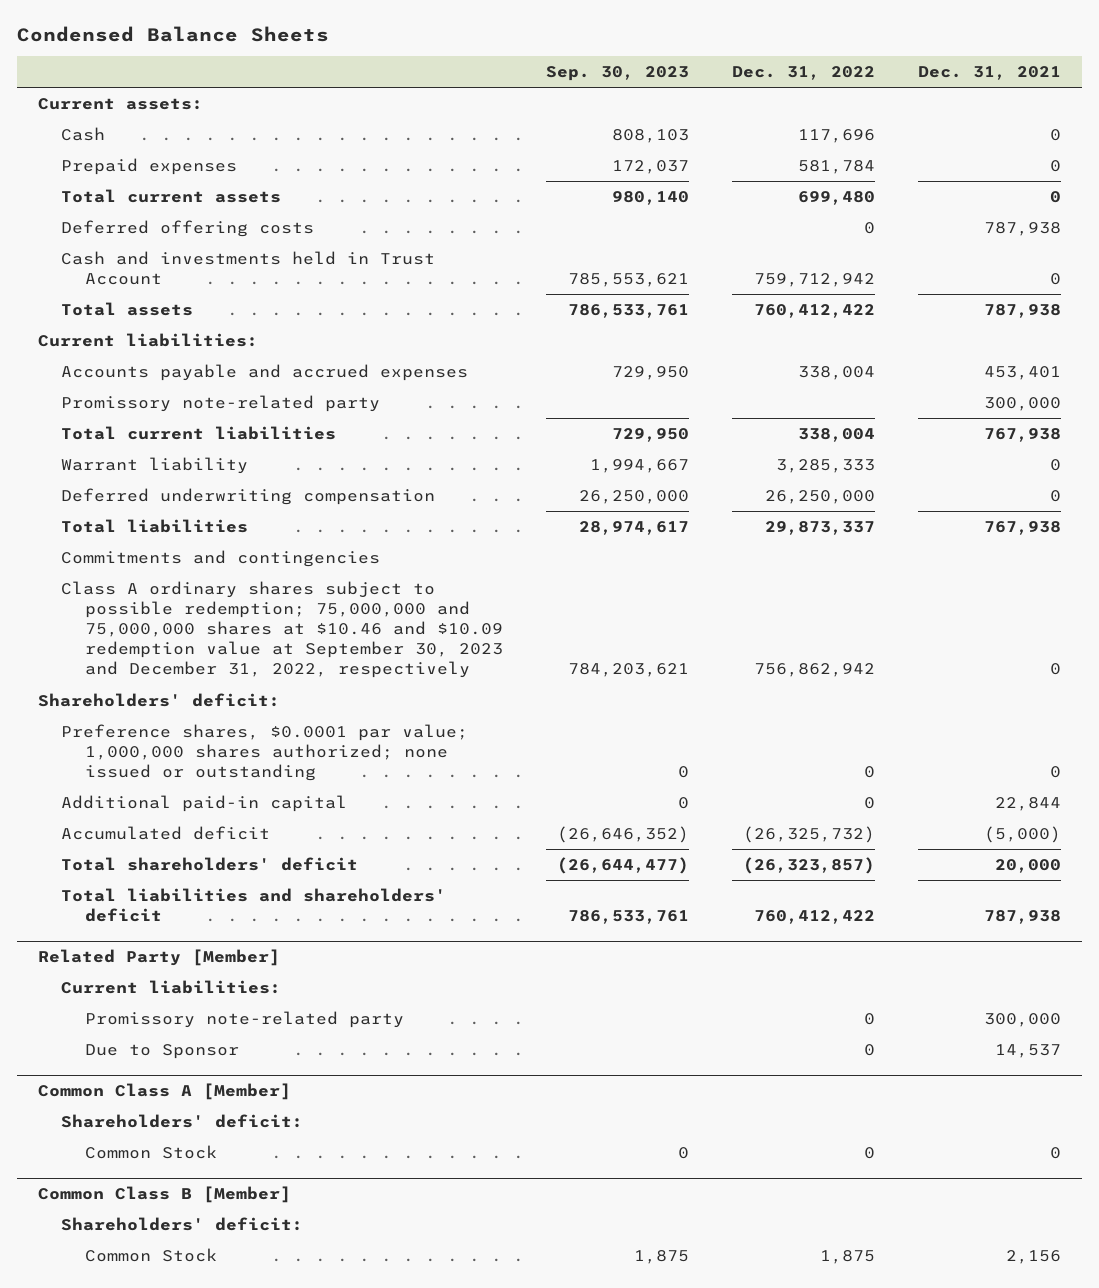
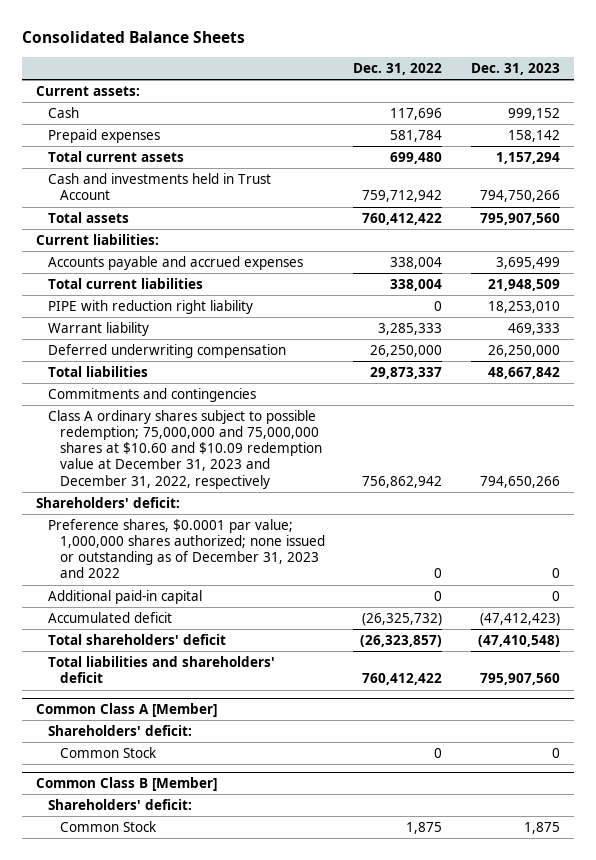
[16,25,329,42] Condensed Balance Sheets -> [22,31,246,44] Consolidated Balance Sheets
[545,66,689,82] Sep. 30, 2023 -> none
[917,66,1061,81] Dec. 31, 2021 -> none
none -> [470,62,560,75] Dec. 31, 2023
[61,220,315,238] Deferred offering costs -> none
[61,395,381,413] Promissory note-related party -> none
none -> [47,300,253,315] PIPE with reduction right liability
[61,581,503,679] Class A ordinary shares subject to possible redemption; 75,000,000 and 75,000,000 shares at $10.46 and $10.09 redemption value at September 30, 2023 and December 31, 2022, respectively -> [47,410,322,489] Class A ordinary shares subject to possible redemption; 75,000,000 and 75,000,000 shares at $10.60 and $10.09 redemption value at December 31, 2023 and December 31, 2022, respectively
[61,724,469,782] Preference shares, $0.0001 par value; 1,000,000 shares authorized; none issued or outstanding -> [47,519,325,579] Preference shares, $0.0001 par value; 1,000,000 shares authorized; none issued or outstanding as of December 31, 2023 and 2022
[38,949,281,967] Related Party [Member] -> none
[61,980,282,995] Current liabilities: -> none
[84,1011,404,1029] Promissory note-related party -> none
[84,1044,239,1060] Due to Sponsor -> none

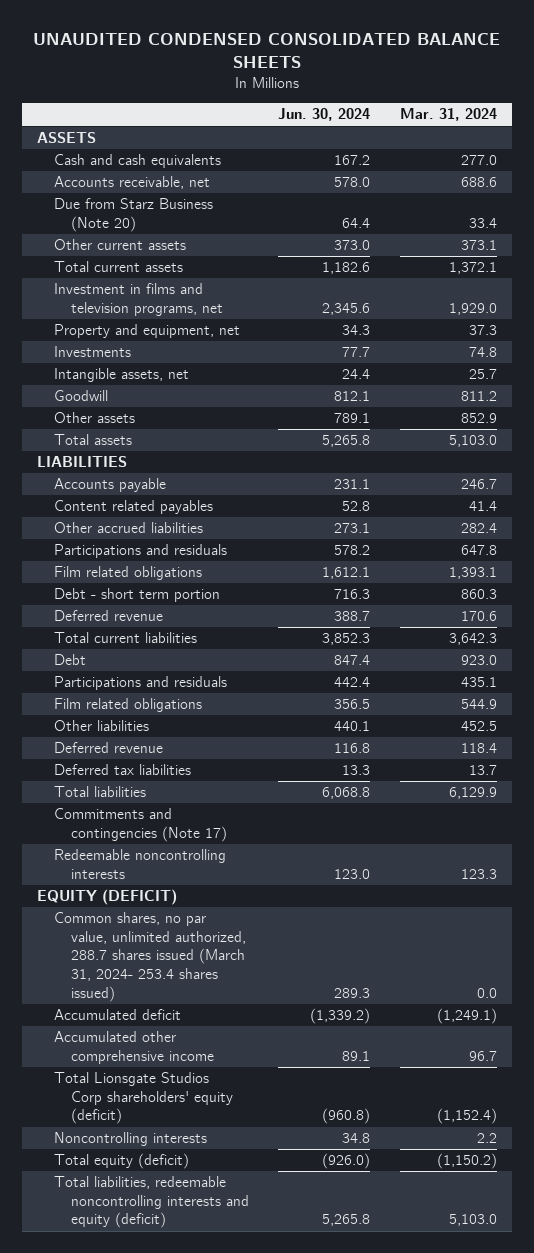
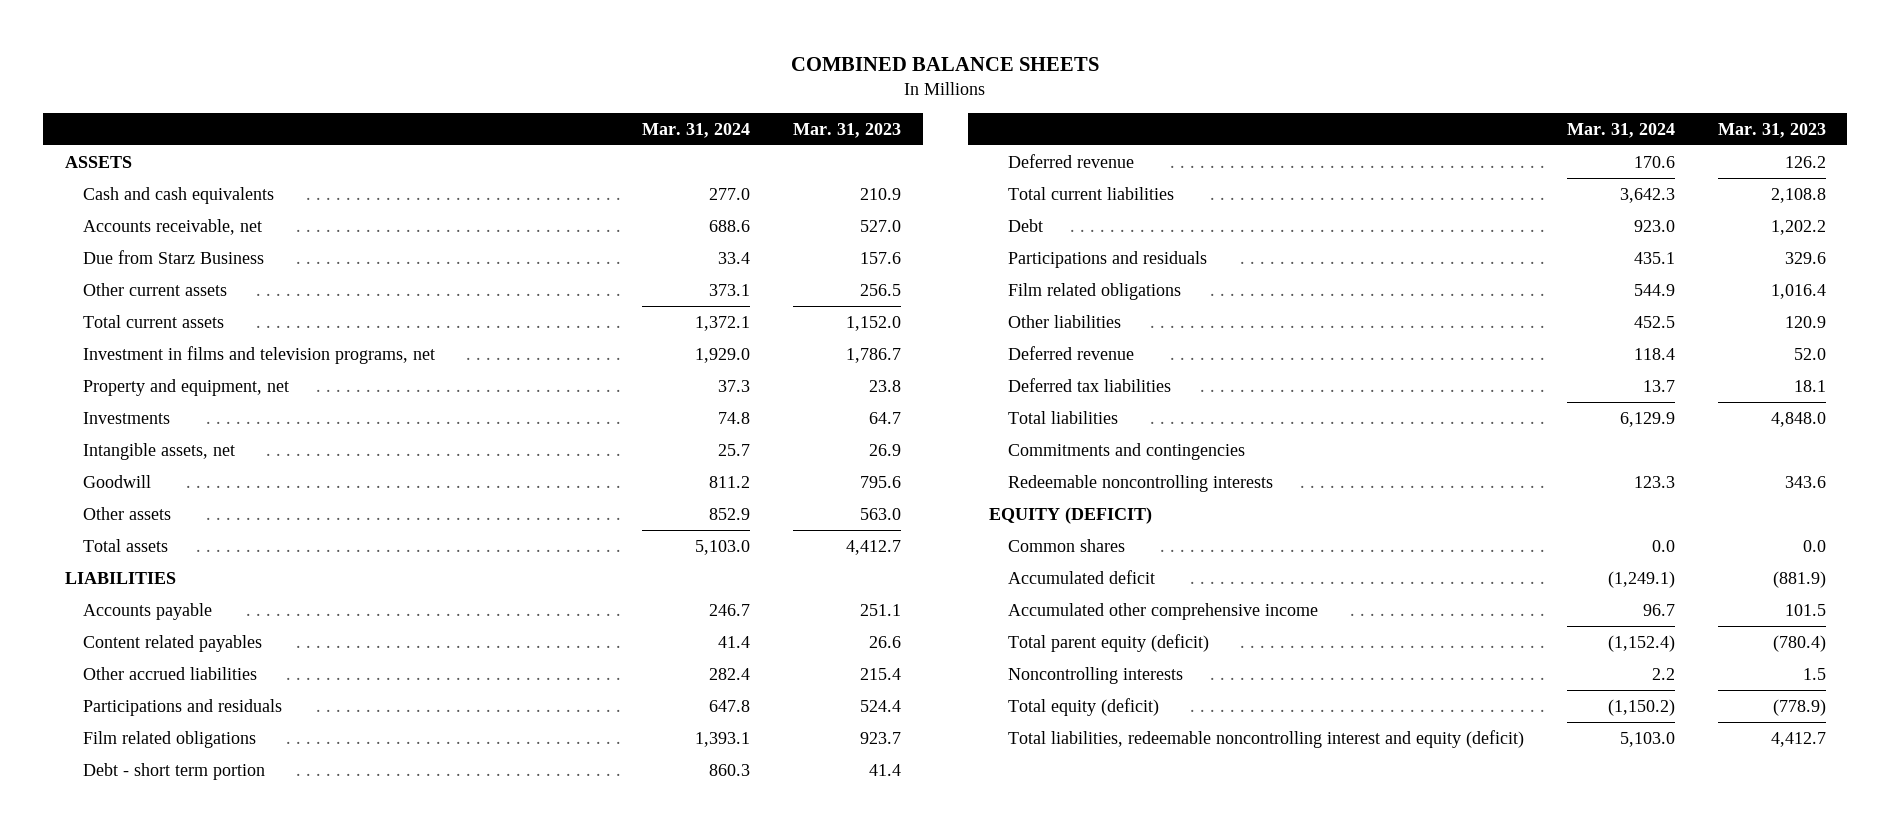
[33,33,501,69] UNAUDITED CONDENSED CONSOLIDATED BALANCE SHEETS -> [791,56,1100,71] COMBINED BALANCE SHEETS
[278,108,371,122] Jun. 30, 2024 -> none
none -> [793,122,902,138] Mar. 31, 2023
[54,198,214,232] Due from Starz Business (Note 20) -> [83,249,265,264] Due from Starz Business
[54,808,227,842] Commitments and contingencies (Note 17) -> [1007,442,1245,460] Commitments and contingencies
[54,912,246,1002] Common shares, no par value, unlimited authorized, 288.7 shares issued (March 31, 2024- 253.4 shares issued) -> [1007,538,1125,552] Common shares
[54,1072,233,1125] Total Lionsgate Studios Corp shareholders' equity (deficit) -> [1007,633,1209,652] Total parent equity (deficit)
[54,1176,249,1229] Total liabilities, redeemable noncontrolling interests and equity (deficit) -> [1007,729,1524,748] Total liabilities, redeemable noncontrolling interest and equity (deficit)

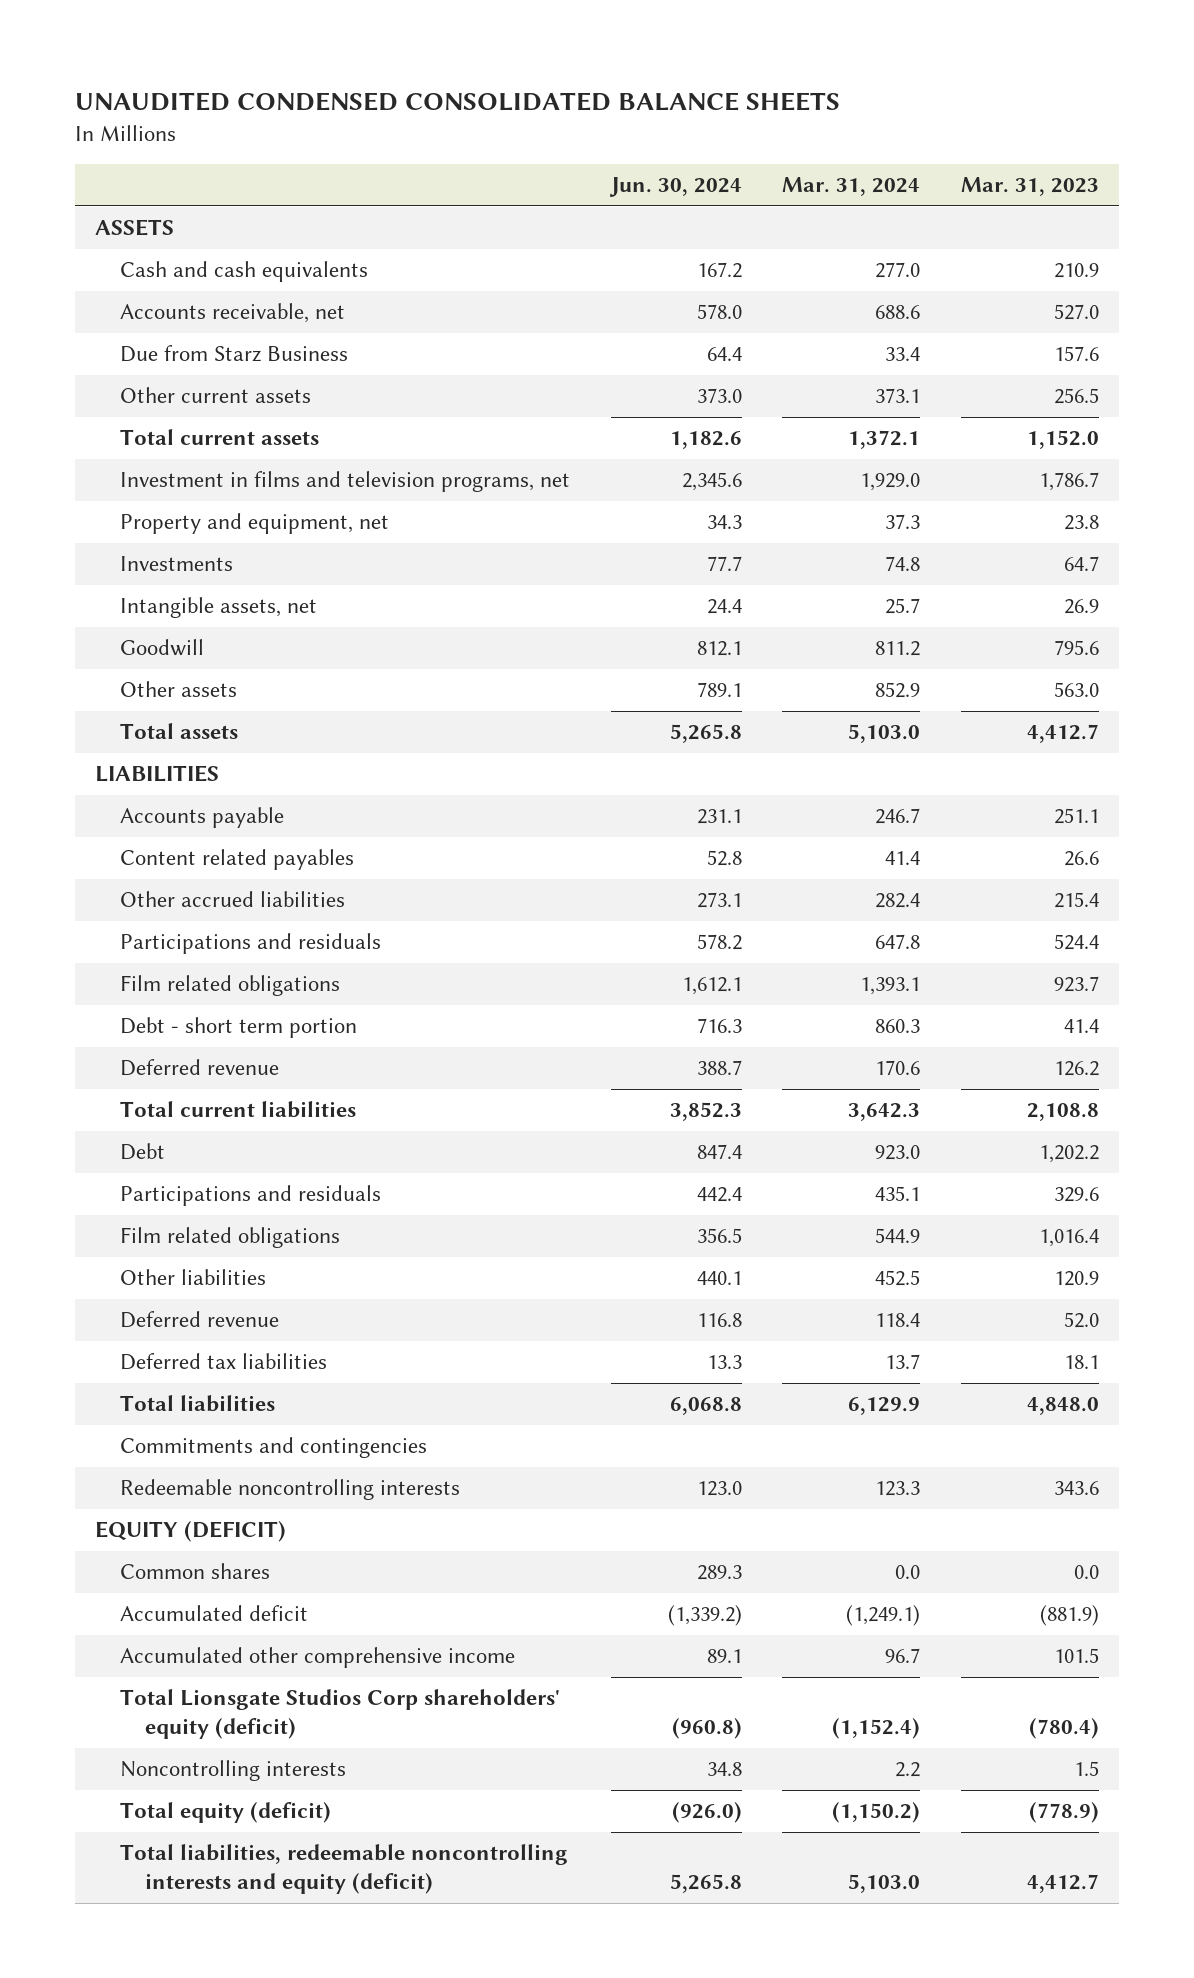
[791,56,1100,71] COMBINED BALANCE SHEETS -> [75,92,841,112] UNAUDITED CONDENSED CONSOLIDATED BALANCE SHEETS
none -> [608,176,742,197] Jun. 30, 2024
[1007,633,1209,652] Total parent equity (deficit) -> [120,1689,561,1740] Total Lionsgate Studios Corp shareholders' equity (deficit)
[1007,729,1524,748] Total liabilities, redeemable noncontrolling interest and equity (deficit) -> [120,1844,569,1895] Total liabilities, redeemable noncontrolling interests and equity (deficit)

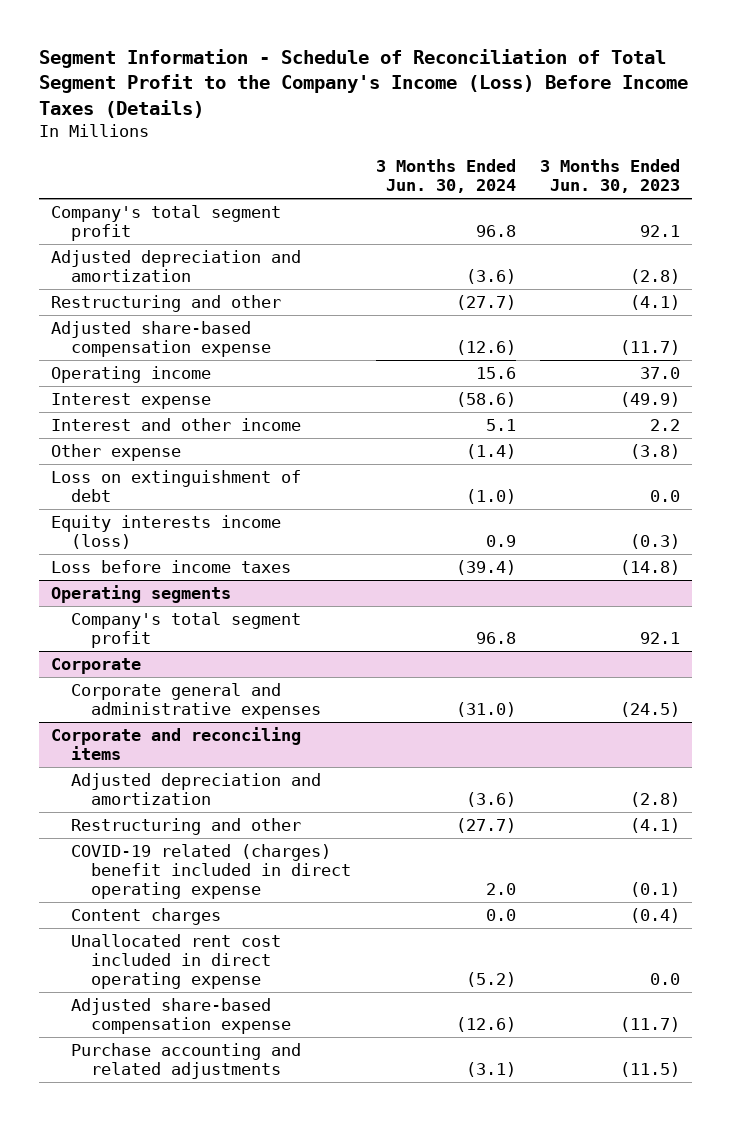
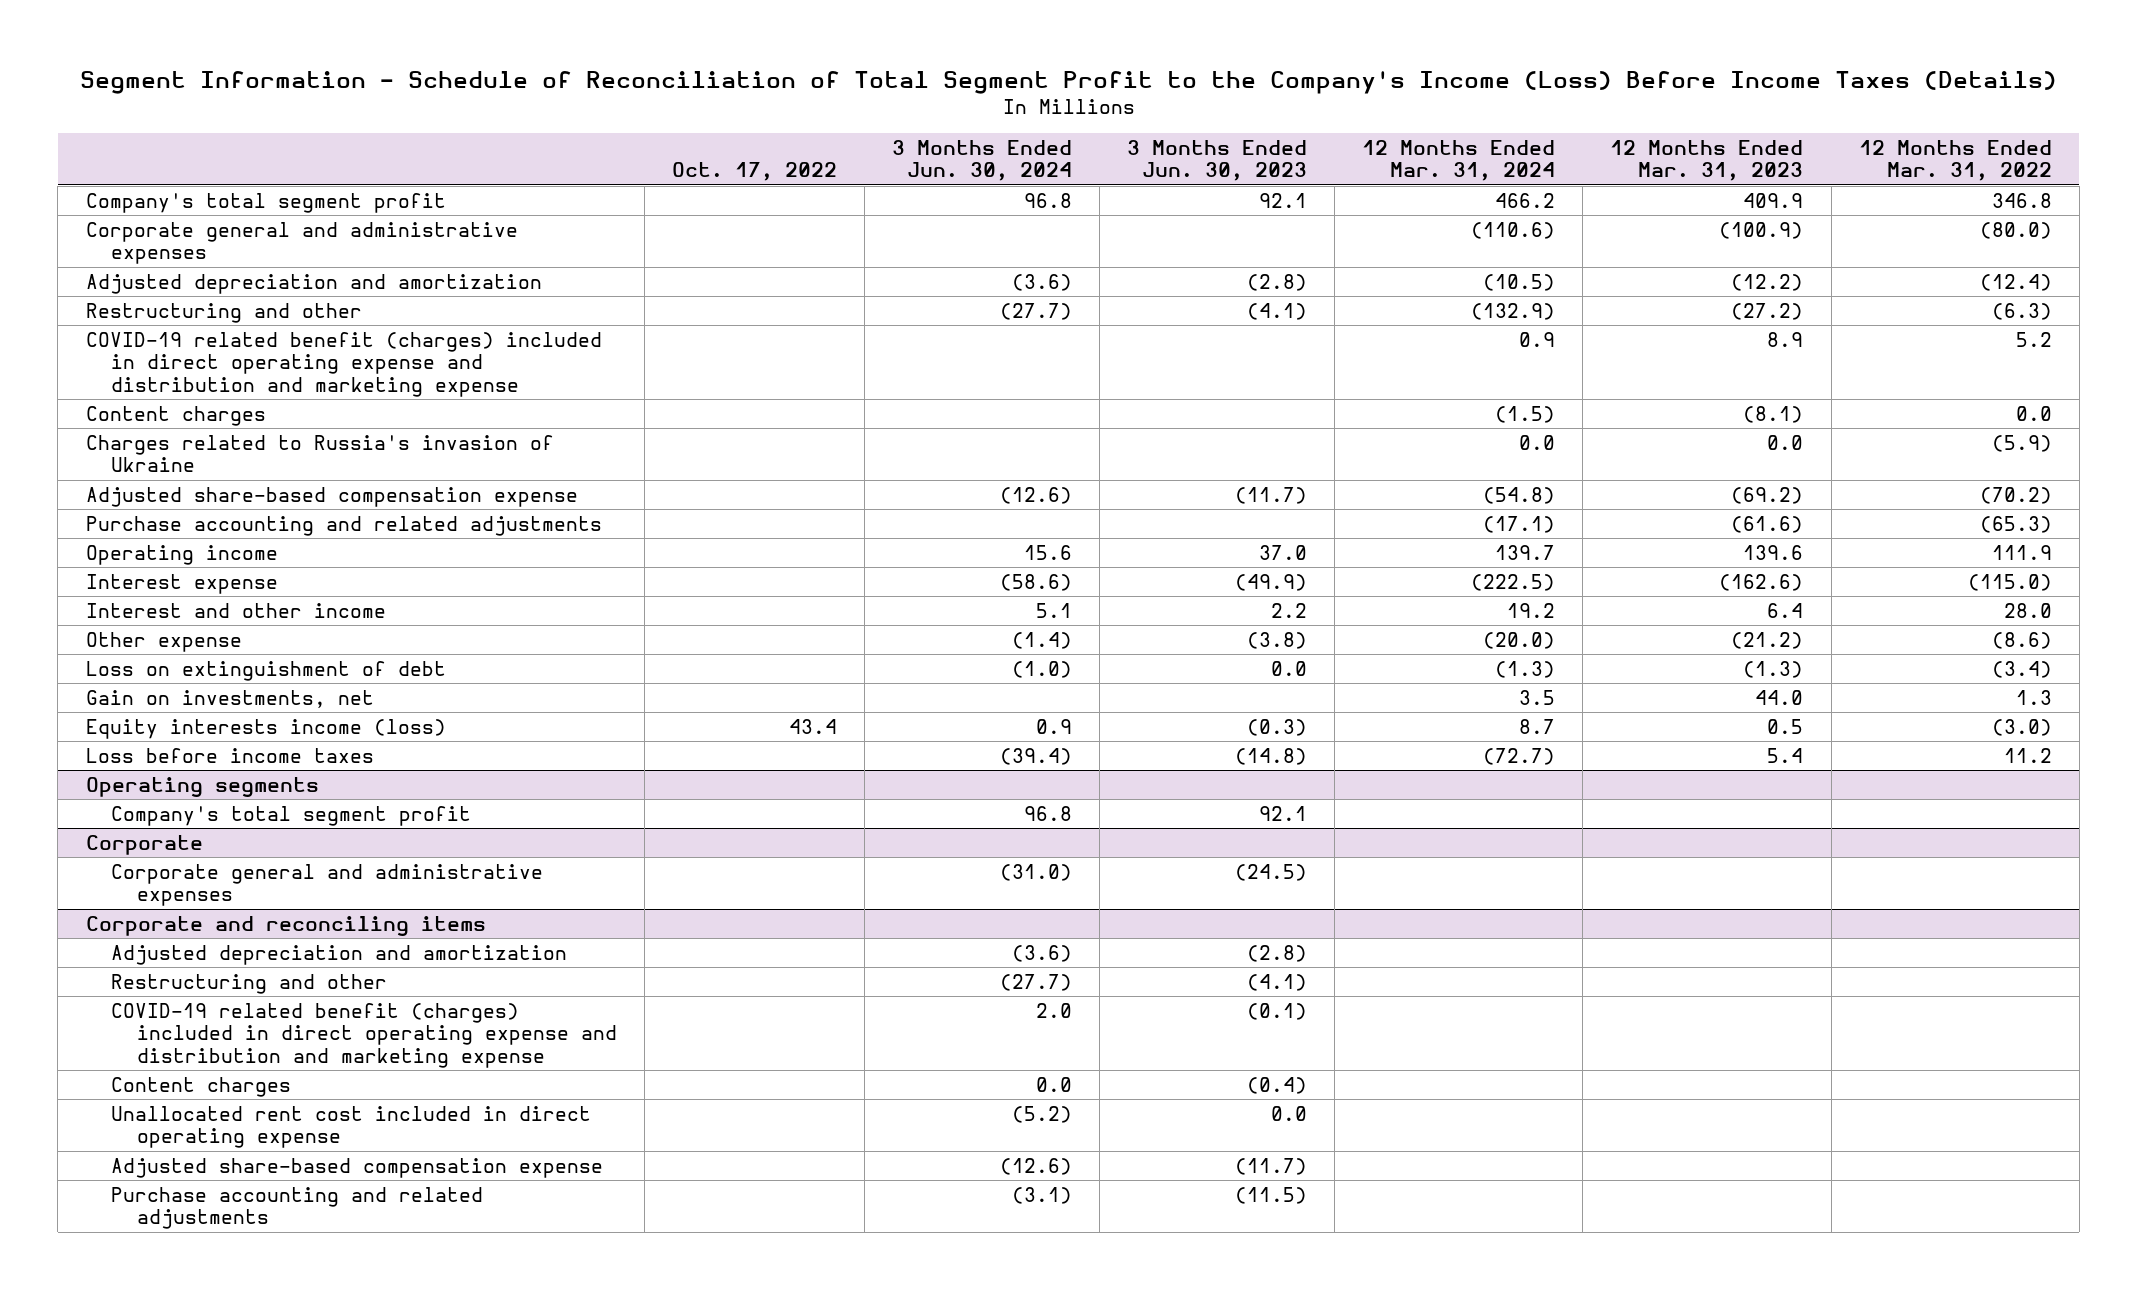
none -> [672,162,838,182] Oct. 17, 2022
none -> [1362,140,1556,182] 12 Months Ended Mar. 31, 2024
none -> [1610,140,1804,182] 12 Months Ended Mar. 31, 2023
none -> [1858,140,2052,182] 12 Months Ended Mar. 31, 2022
none -> [85,221,518,265] Corporate general and administrative expenses
none -> [85,331,602,397] COVID-19 related benefit (charges) included in direct operating expense and distribution and marketing expense
none -> [85,405,266,426] Content charges
none -> [85,434,554,473] Charges related to Russia's invasion of Ukraine
none -> [85,515,602,536] Purchase accounting and related adjustments
none -> [85,689,374,708] Gain on investments, net
[71,844,352,900] COVID-19 related (charges) benefit included in direct operating expense -> [111,1002,617,1068] COVID-19 related benefit (charges) included in direct operating expense and distribution and marketing expense

